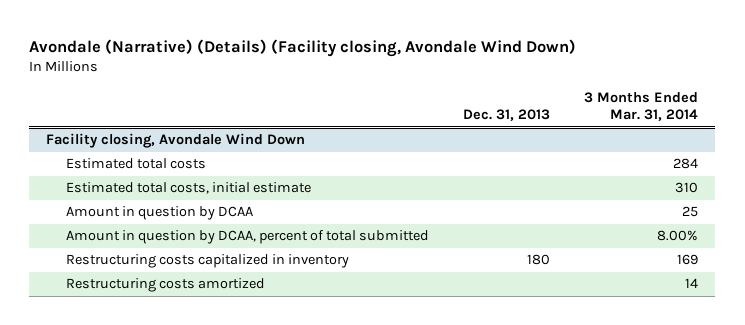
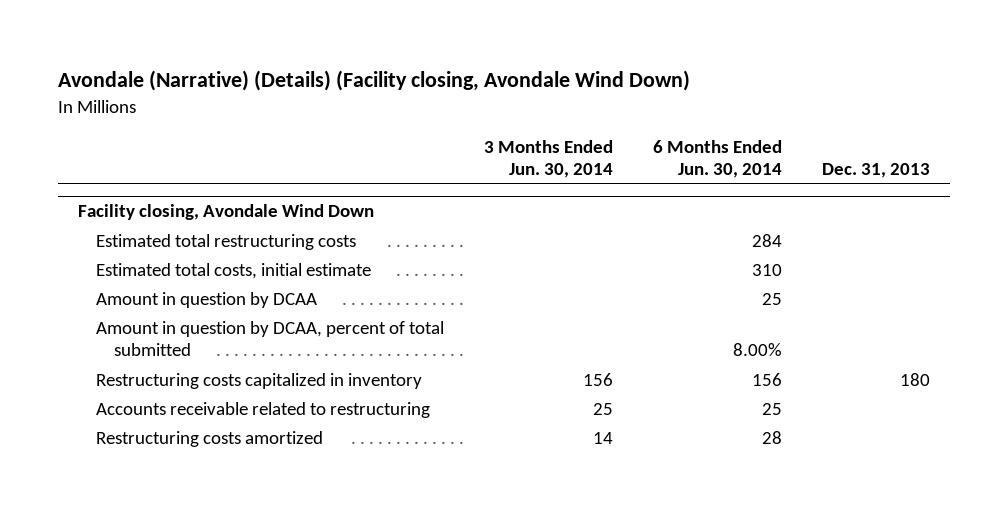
[584,91,699,122] 3 Months Ended Mar. 31, 2014 -> none
none -> [483,139,613,179] 3 Months Ended Jun. 30, 2014
none -> [652,139,782,179] 6 Months Ended Jun. 30, 2014
[65,158,206,170] Estimated total costs -> [95,233,356,250] Estimated total restructuring costs
none -> [95,401,430,418] Accounts receivable related to restructuring

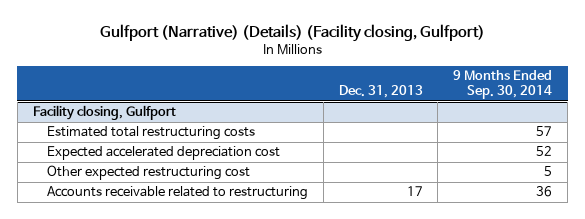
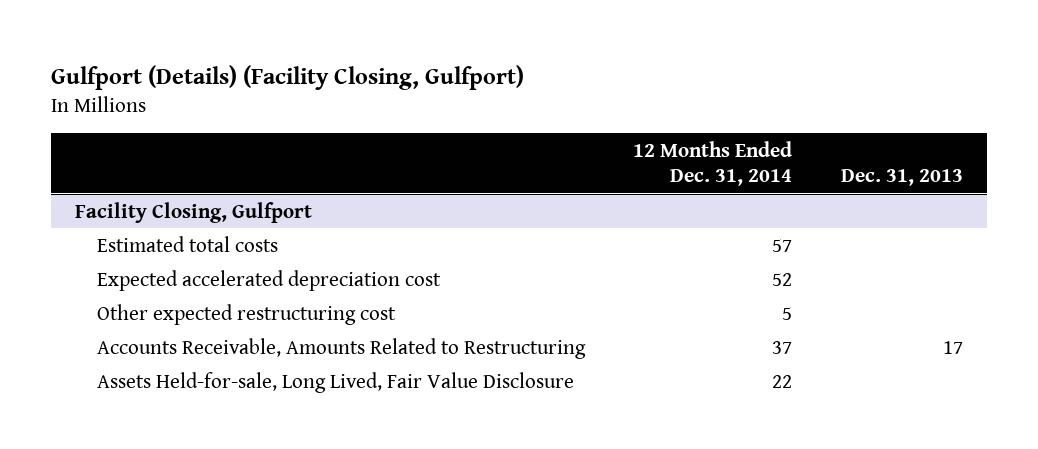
[99,23,485,42] Gulfport (Narrative) (Details) (Facility closing, Gulfport) -> [50,64,524,90] Gulfport (Details) (Facility Closing, Gulfport)
[453,70,553,100] 9 Months Ended Sep. 30, 2014 -> none
none -> [633,140,793,187] 12 Months Ended Dec. 31, 2014
[32,105,176,121] Facility closing, Gulfport -> [75,201,313,223] Facility Closing, Gulfport
[46,126,255,141] Estimated total restructuring costs -> [97,235,279,252] Estimated total costs
[46,186,308,201] Accounts receivable related to restructuring -> [97,337,587,359] Accounts Receivable, Amounts Related to Restructuring
none -> [97,371,575,393] Assets Held-for-sale, Long Lived, Fair Value Disclosure

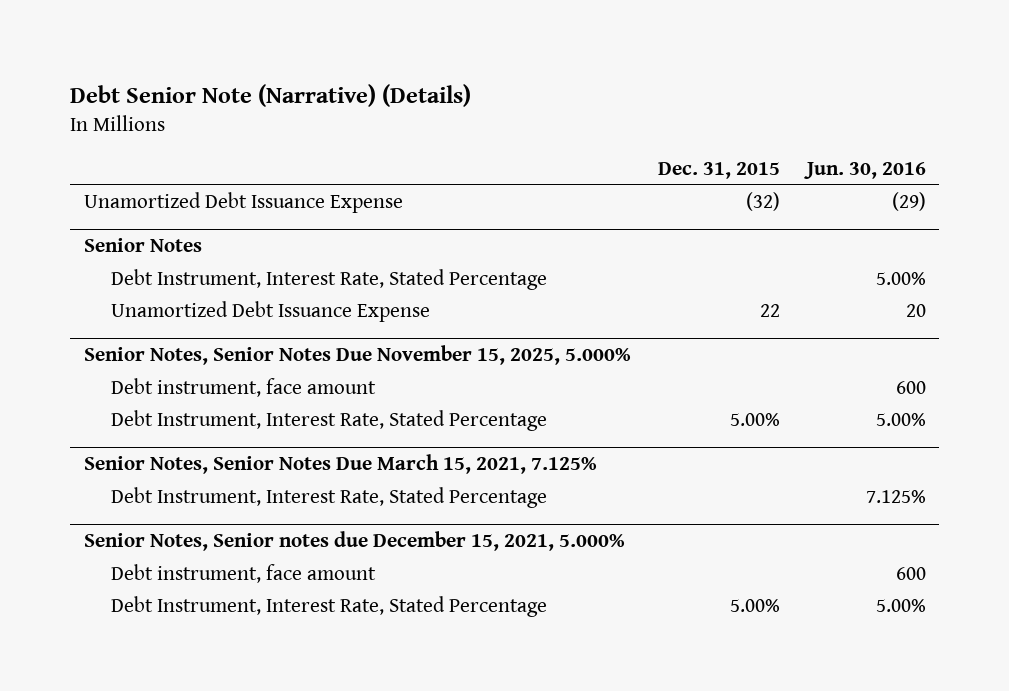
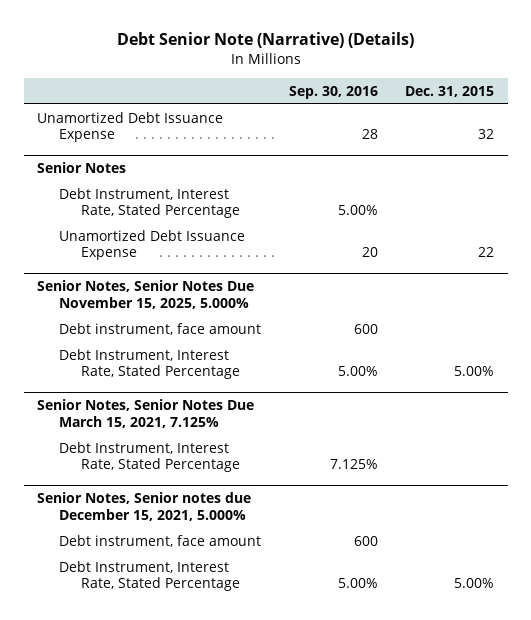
[803,161,926,179] Jun. 30, 2016 -> none
none -> [288,85,378,99] Sep. 30, 2016
[745,191,780,211] (32) -> [478,129,495,140] 32

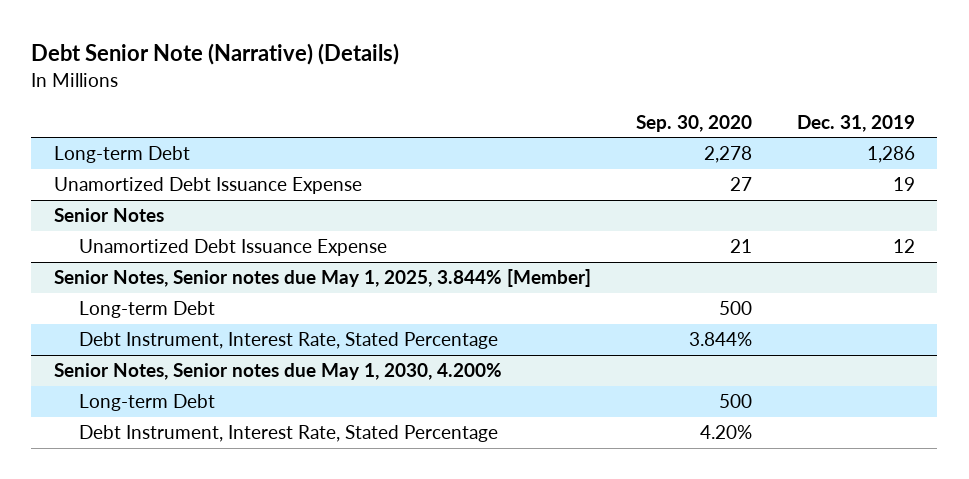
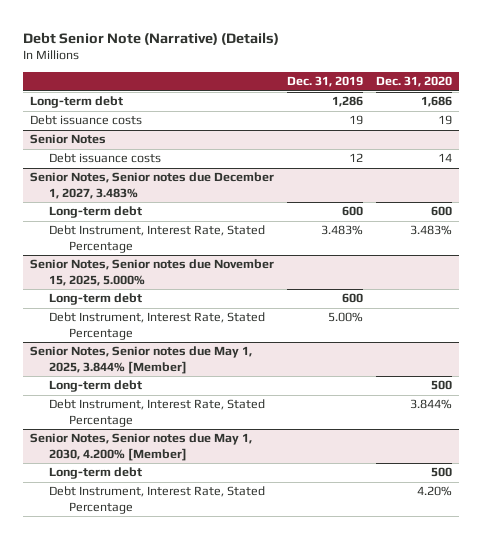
[635,114,752,132] Sep. 30, 2020 -> none
none -> [376,76,453,88] Dec. 31, 2020
[53,146,190,164] Long-term Debt -> [29,96,123,109] Long-term debt
[53,177,362,195] Unamortized Debt Issuance Expense -> [29,115,142,126] Debt issuance costs
[79,239,388,257] Unamortized Debt Issuance Expense -> [49,153,162,164] Debt issuance costs
none -> [29,172,274,199] Senior Notes, Senior notes due December 1, 2027, 3.483%
none -> [49,206,143,219] Long-term debt
none -> [49,225,266,253] Debt Instrument, Interest Rate, Stated Percentage
none -> [29,259,274,286] Senior Notes, Senior notes due November 15, 2025, 5.000%
none -> [49,293,143,306] Long-term debt
none -> [49,312,266,340] Debt Instrument, Interest Rate, Stated Percentage
[79,301,216,319] Long-term Debt -> [49,380,143,393] Long-term debt
[53,363,502,381] Senior Notes, Senior notes due May 1, 2030, 4.200% -> [29,433,252,461] Senior Notes, Senior notes due May 1, 2030, 4.200% [Member]
[79,394,216,412] Long-term Debt -> [49,467,143,480] Long-term debt

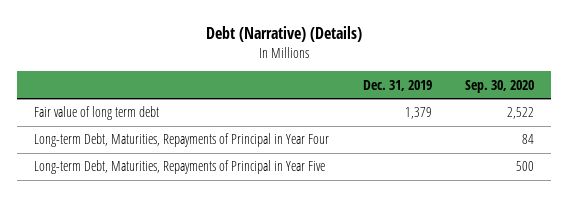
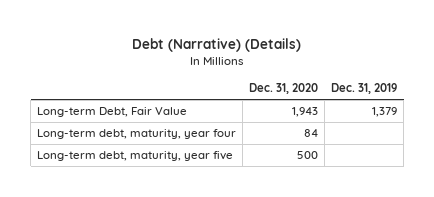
[465,79,535,93] Sep. 30, 2020 -> none
none -> [249,82,319,94] Dec. 31, 2020
[34,106,160,121] Fair value of long term debt -> [37,107,188,118] Long-term Debt, Fair Value
[34,133,330,148] Long-term Debt, Maturities, Repayments of Principal in Year Four -> [37,129,237,140] Long-term debt, maturity, year four
[34,160,326,175] Long-term Debt, Maturities, Repayments of Principal in Year Five -> [37,151,234,162] Long-term debt, maturity, year five

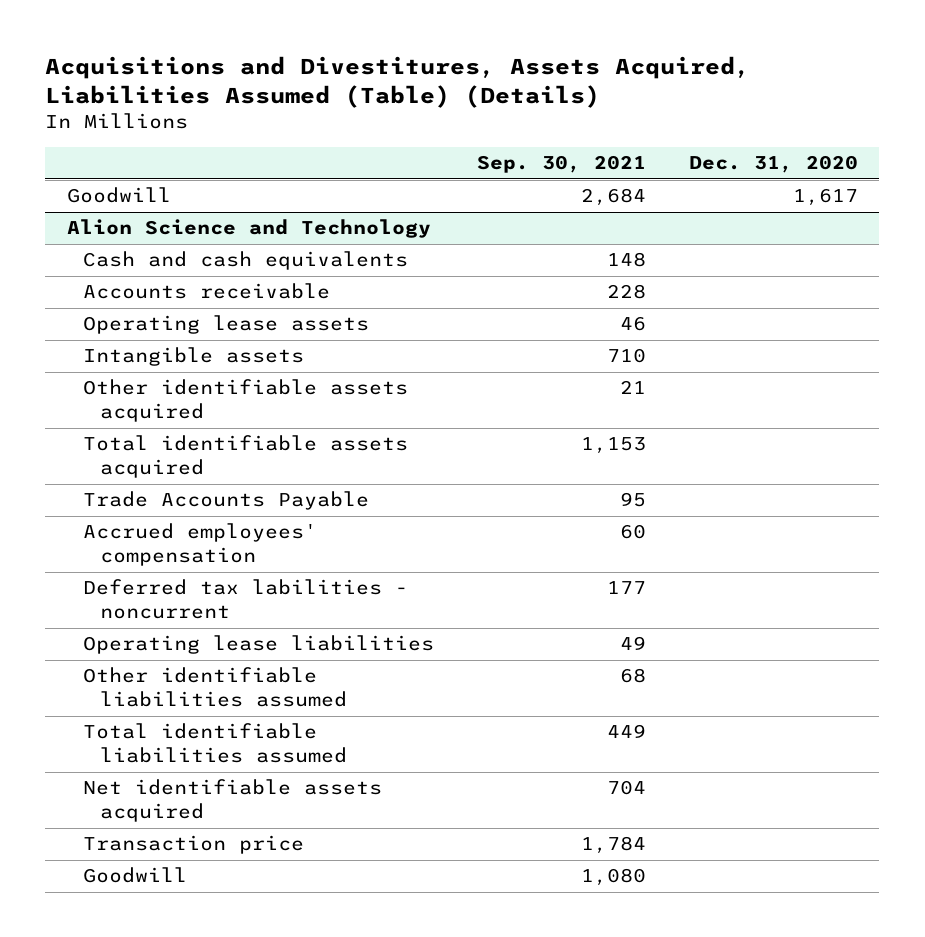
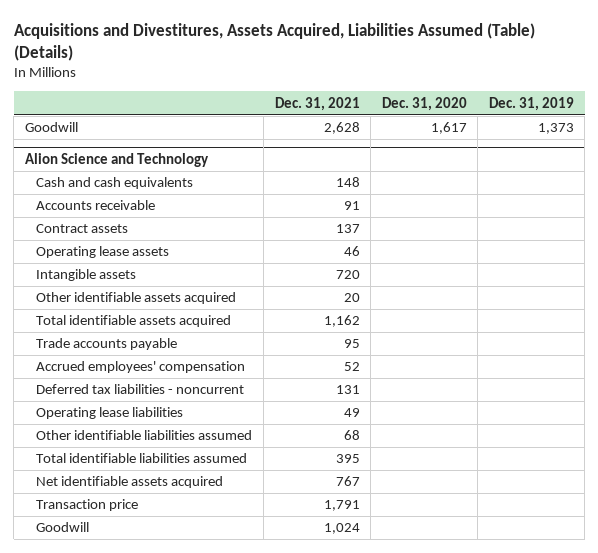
[477,155,647,174] Sep. 30, 2021 -> none
none -> [274,96,360,111] Dec. 31, 2021
none -> [488,96,574,111] Dec. 31, 2019
none -> [36,224,129,234] Contract assets
[83,491,370,511] Trade Accounts Payable -> [36,338,178,351] Trade accounts payable
[83,579,409,620] Deferred tax labilities - noncurrent -> [36,384,245,395] Deferred tax liabilities - noncurrent

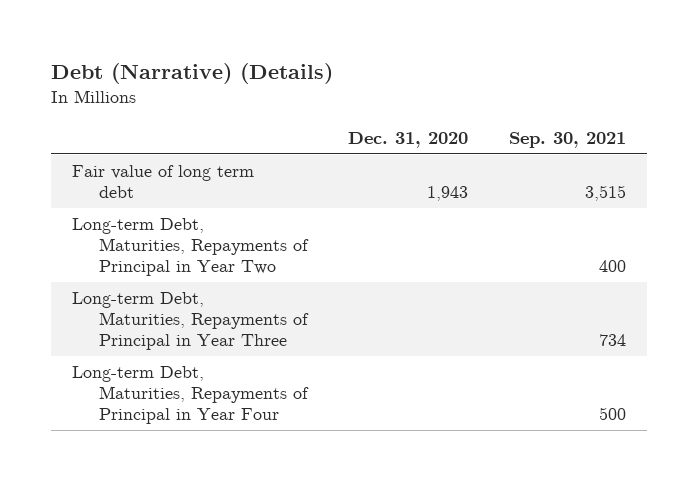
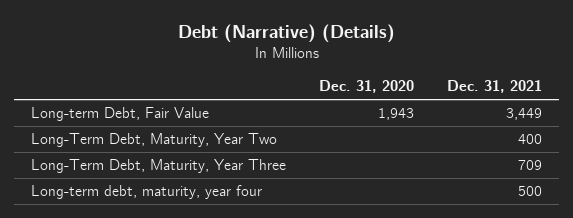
[509,131,627,148] Sep. 30, 2021 -> none
none -> [447,80,543,94] Dec. 31, 2021
[71,165,254,199] Fair value of long term debt -> [30,107,209,122] Long-term Debt, Fair Value
[71,218,310,276] Long-term Debt, Maturities, Repayments of Principal in Year Two -> [30,133,277,148] Long-Term Debt, Maturity, Year Two
[71,292,310,350] Long-term Debt, Maturities, Repayments of Principal in Year Three -> [30,159,286,174] Long-Term Debt, Maturity, Year Three
[71,366,310,424] Long-term Debt, Maturities, Repayments of Principal in Year Four -> [30,185,262,200] Long-term debt, maturity, year four

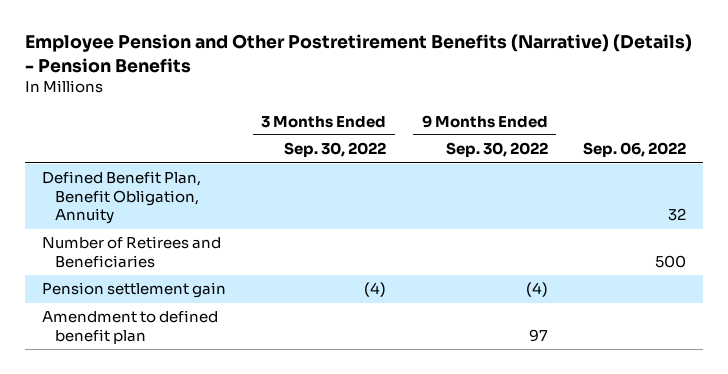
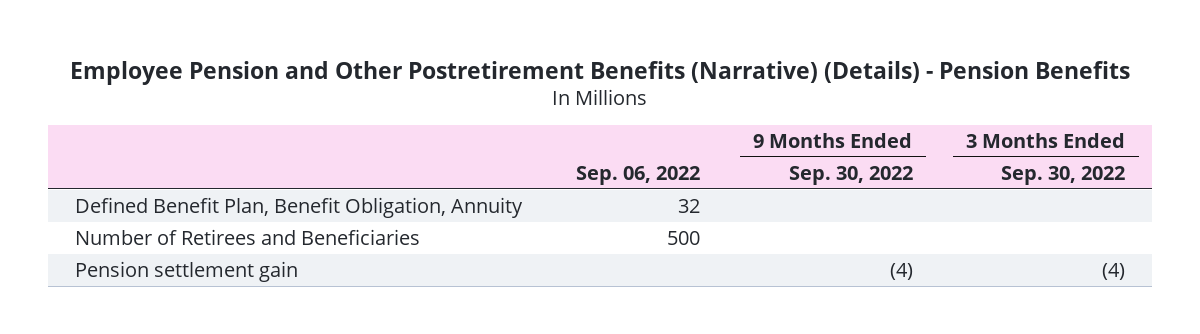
[42,310,219,344] Amendment to defined benefit plan -> none

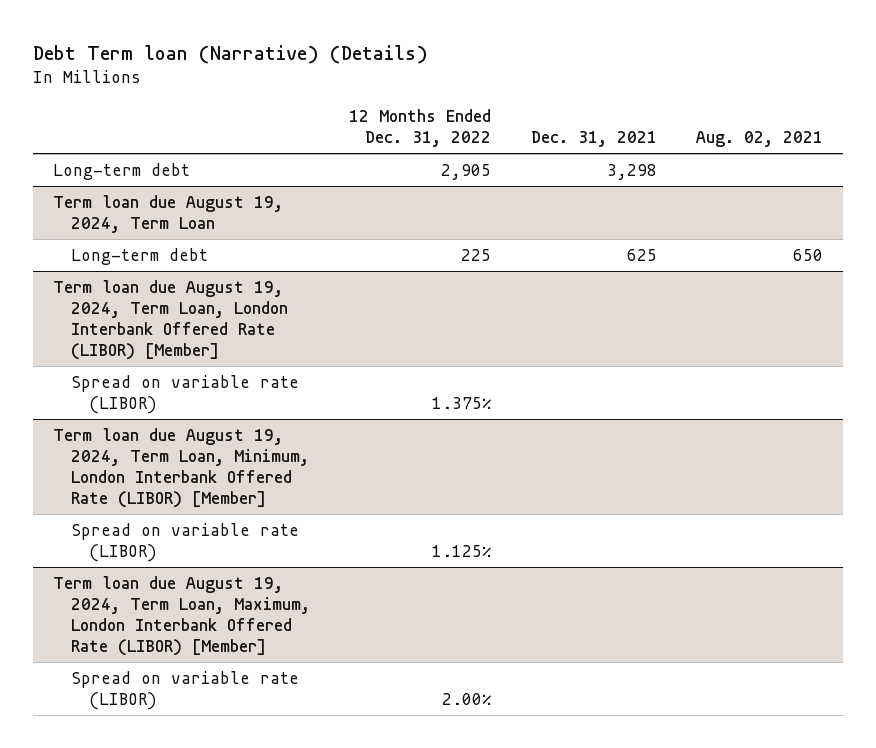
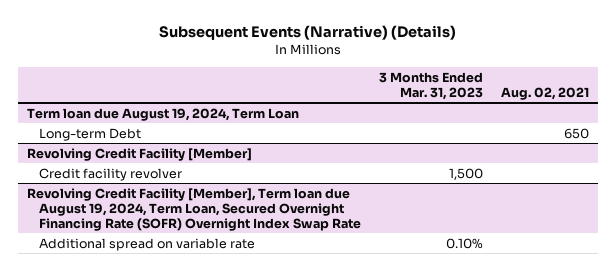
[33,45,429,65] Debt Term loan (Narrative) (Details) -> [158,25,456,41] Subsequent Events (Narrative) (Details)
[349,109,492,148] 12 Months Ended Dec. 31, 2022 -> none
[530,131,657,148] Dec. 31, 2021 -> none
none -> [378,71,483,100] 3 Months Ended Mar. 31, 2023
[53,162,191,180] Long-term debt -> none
[53,279,288,360] Term loan due August 19, 2024, Term Loan, London Interbank Offered Rate (LIBOR) [Member] -> none
[70,374,299,414] Spread on variable rate (LIBOR) -> none
[53,427,309,508] Term loan due August 19, 2024, Term Loan, Minimum, London Interbank Offered Rate (LIBOR) [Member] -> none
[70,522,299,562] Spread on variable rate (LIBOR) -> none
[53,575,310,656] Term loan due August 19, 2024, Term Loan, Maximum, London Interbank Offered Rate (LIBOR) [Member] -> none
[70,670,299,710] Spread on variable rate (LIBOR) -> none
[70,247,208,265] Long-term debt -> [39,127,142,141] Long-term Debt
none -> [26,147,252,161] Revolving Credit Facility [Member]
none -> [39,167,183,181] Credit facility revolver
none -> [26,187,362,231] Revolving Credit Facility [Member], Term loan due August 19, 2024, Term Loan, Secured Overnight Financing Rate (SOFR) Overnight Index Swap Rate
none -> [39,237,256,251] Additional spread on variable rate

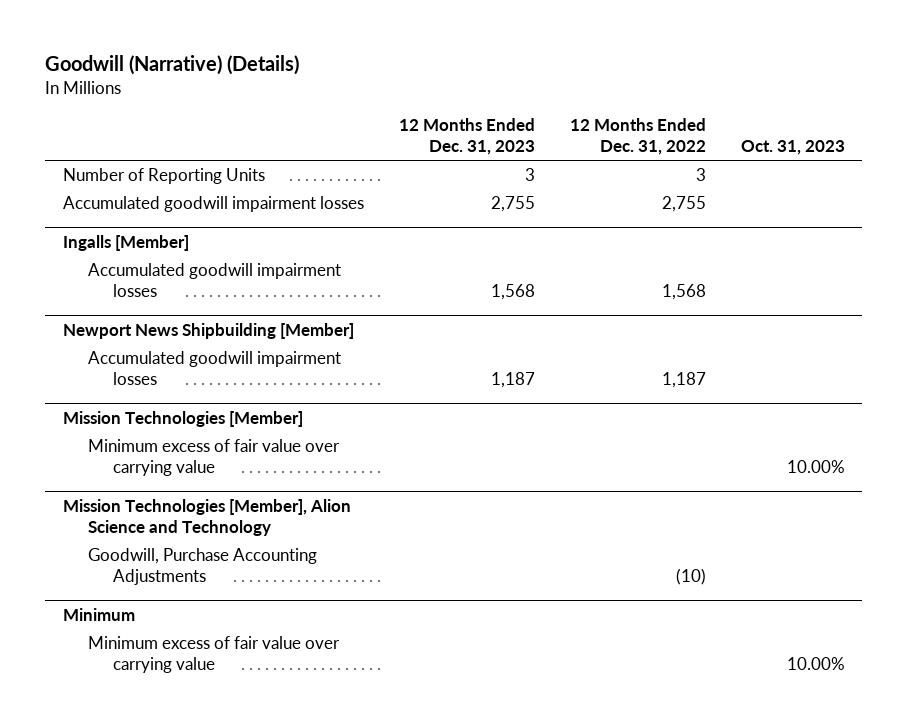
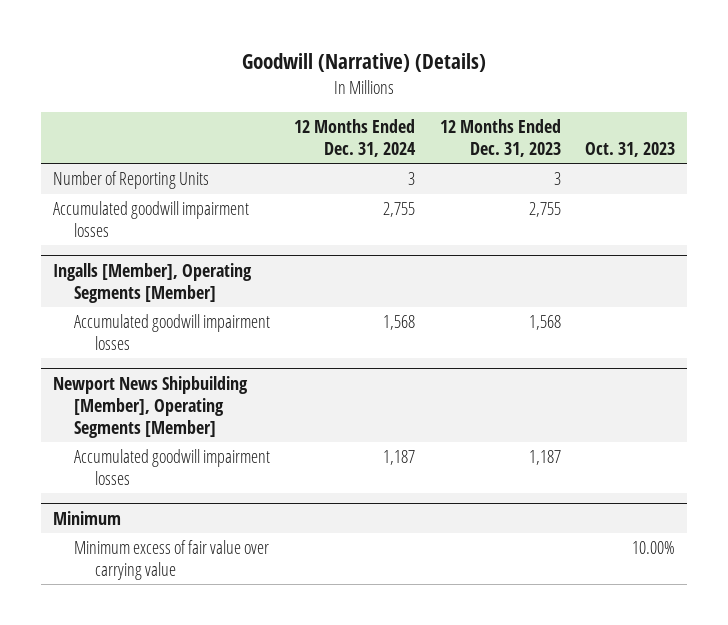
[569,117,706,155] 12 Months Ended Dec. 31, 2022 -> none
none -> [294,119,417,157] 12 Months Ended Dec. 31, 2024
[62,234,189,251] Ingalls [Member] -> [52,263,252,303] Ingalls [Member], Operating Segments [Member]
[62,322,354,339] Newport News Shipbuilding [Member] -> [52,376,248,438] Newport News Shipbuilding [Member], Operating Segments [Member]
[62,410,303,427] Mission Technologies [Member] -> none
[87,439,340,477] Minimum excess of fair value over carrying value -> none
[62,498,351,536] Mission Technologies [Member], Alion Science and Technology -> none
[87,548,317,586] Goodwill, Purchase Accounting Adjustments -> none

